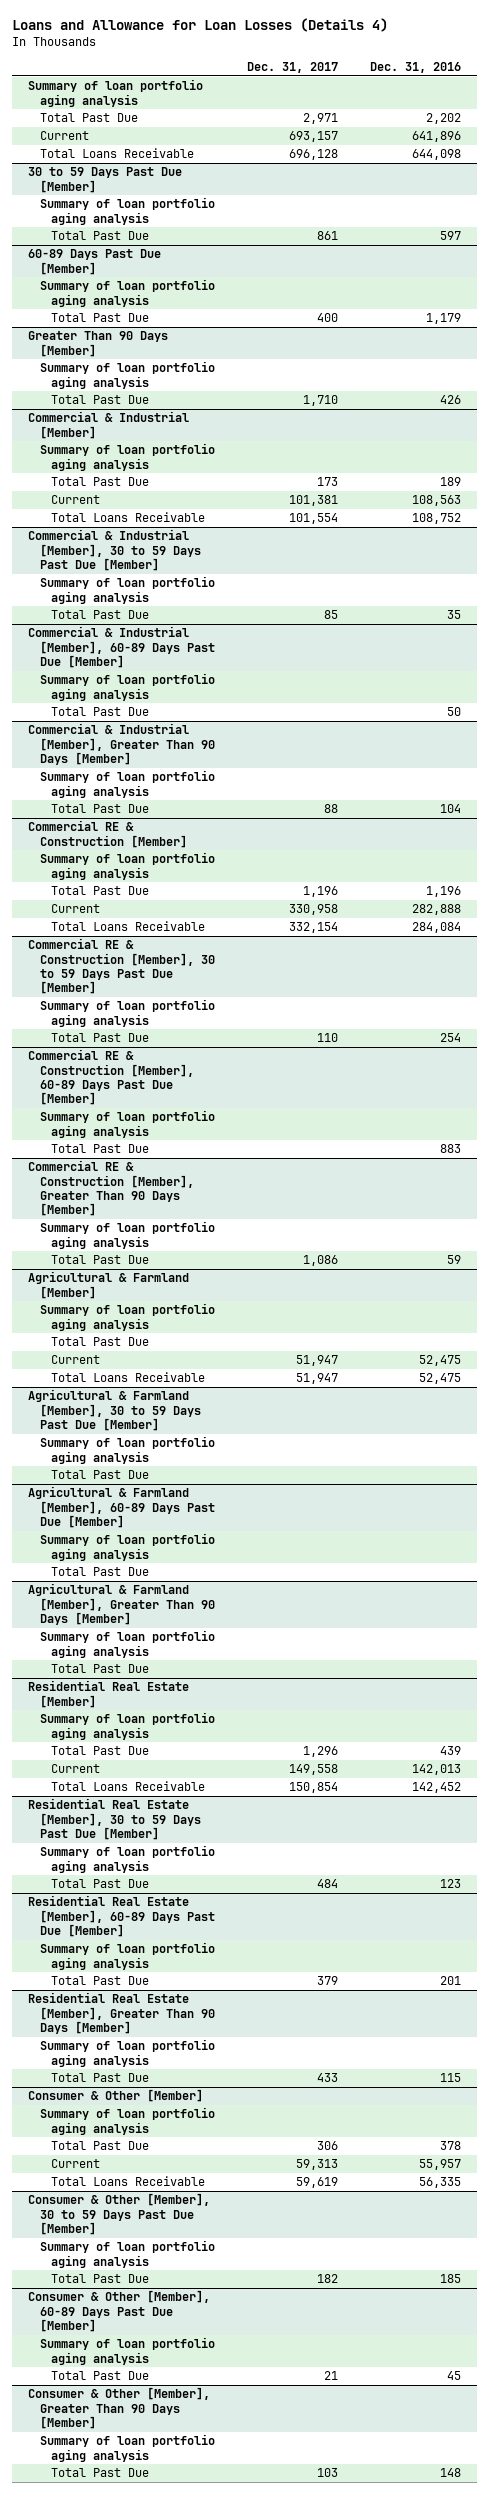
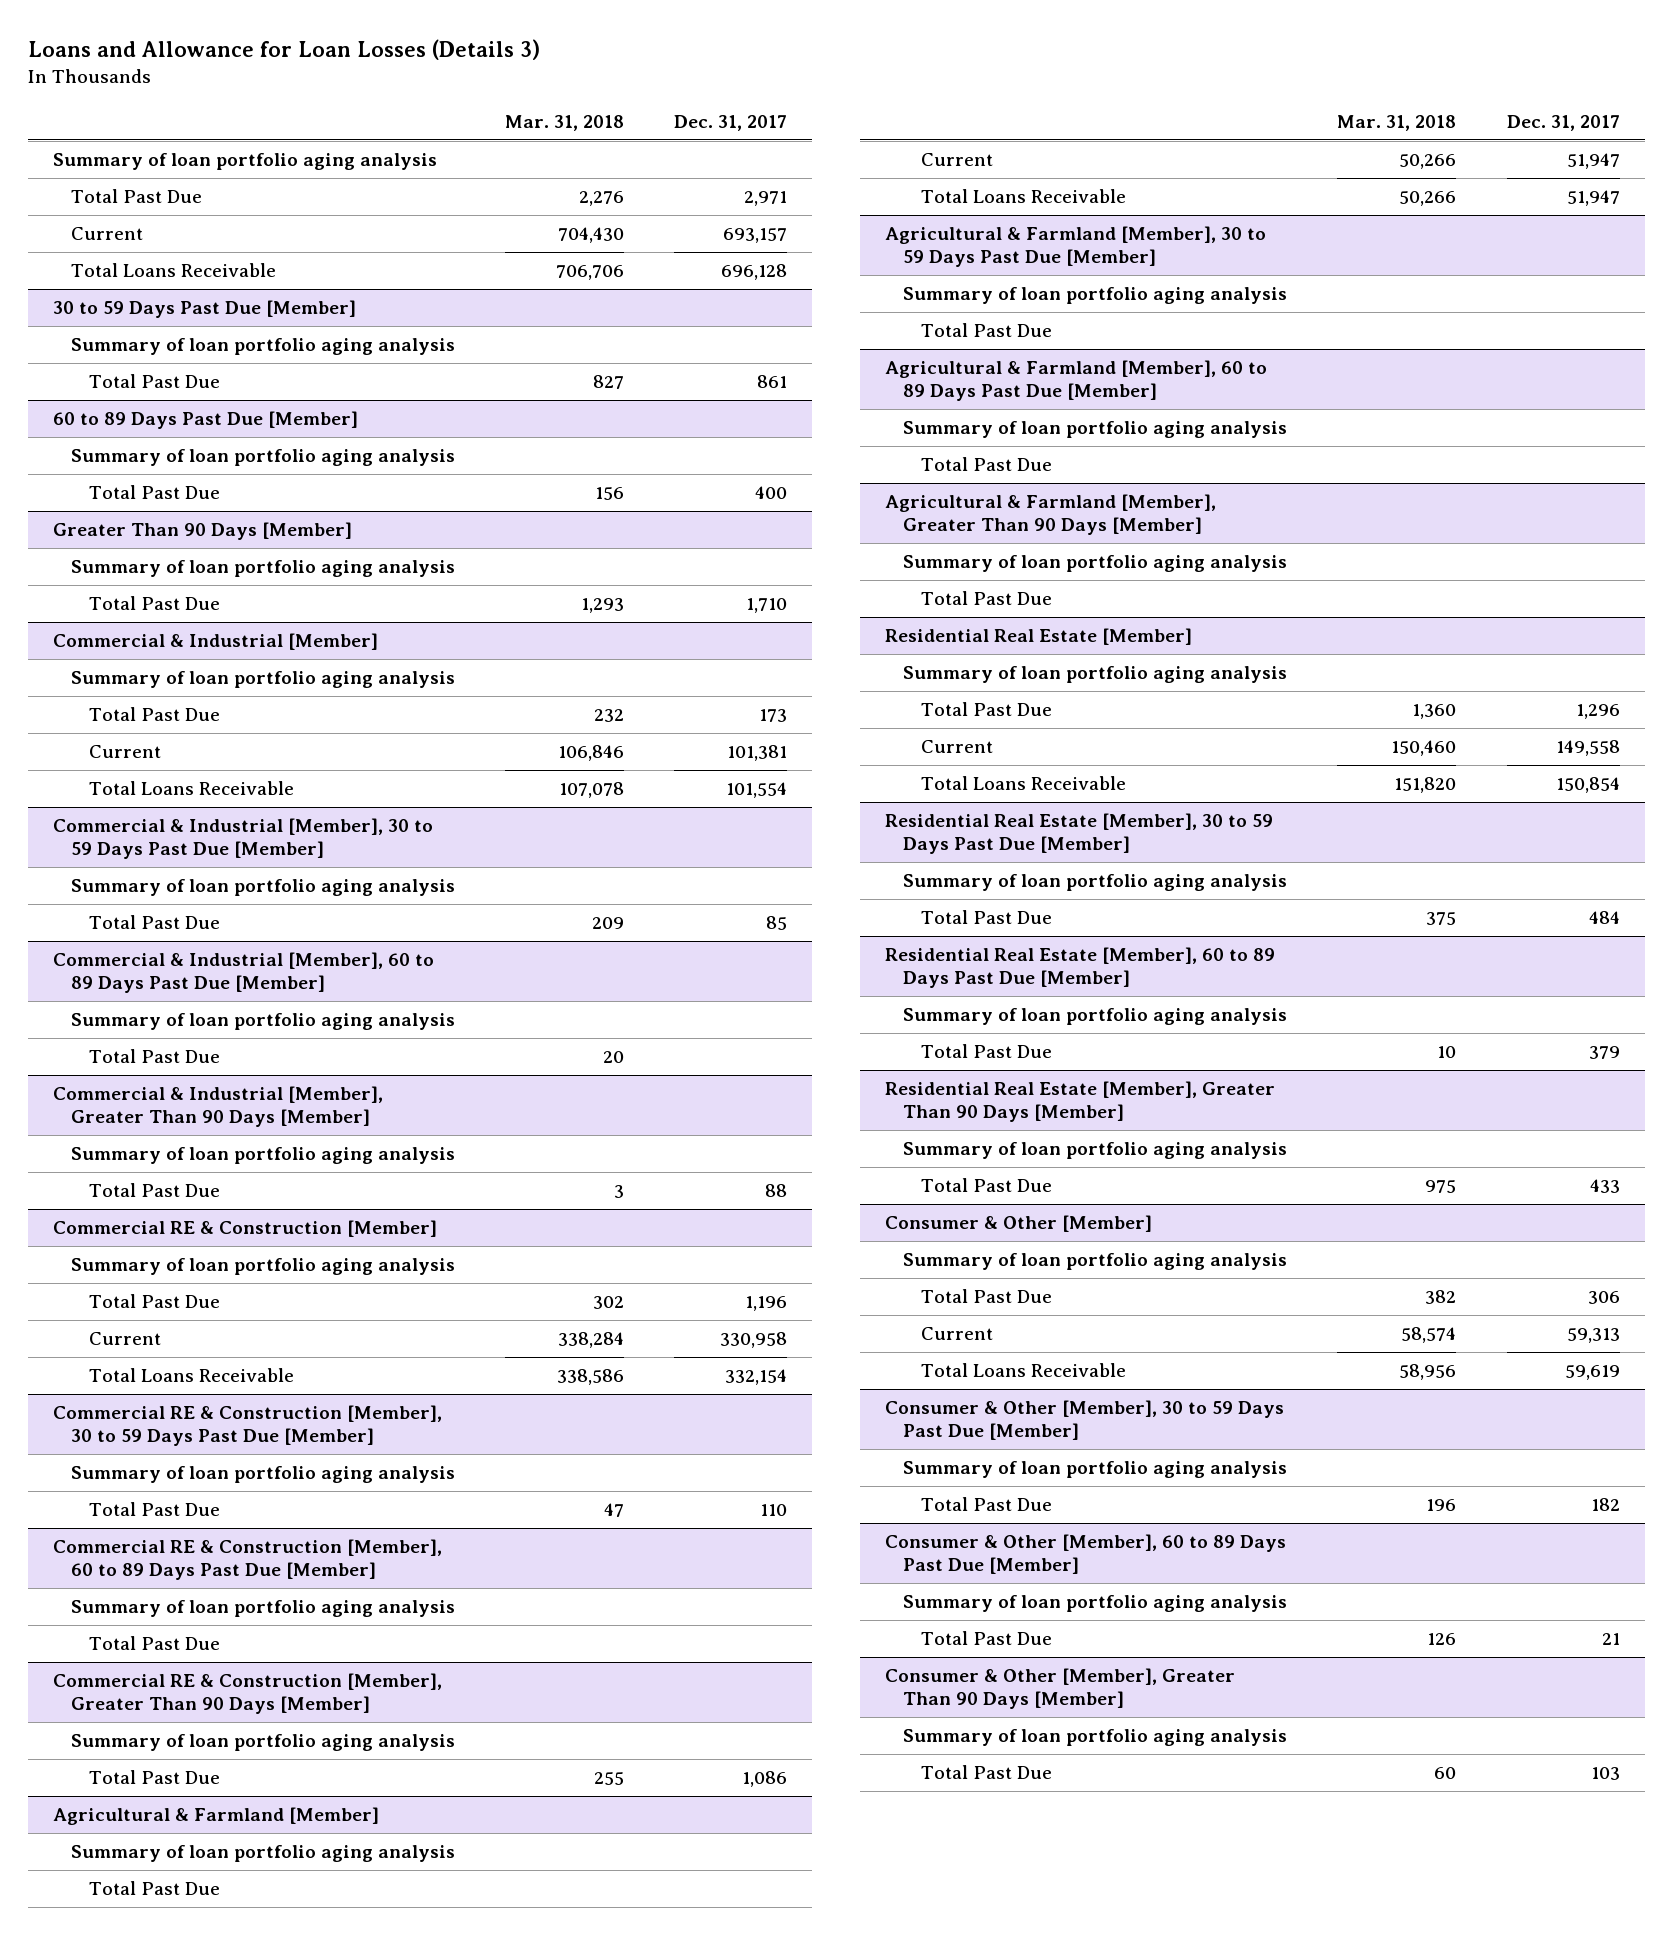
[12,18,389,33] Loans and Allowance for Loan Losses (Details 4) -> [27,39,540,61] Loans and Allowance for Loan Losses (Details 3)
[369,62,461,74] Dec. 31, 2016 -> none
none -> [504,114,624,131] Mar. 31, 2018
[28,249,162,275] 60-89 Days Past Due [Member] -> [52,411,358,430] 60 to 89 Days Past Due [Member]
[28,626,215,668] Commercial & Industrial [Member], 60-89 Days Past Due [Member] -> [52,952,434,994] Commercial & Industrial [Member], 60 to 89 Days Past Due [Member]
[28,1049,194,1106] Commercial RE & Construction [Member], 60-89 Days Past Due [Member] -> [52,1539,442,1581] Commercial RE & Construction [Member], 60 to 89 Days Past Due [Member]
[28,1486,215,1528] Agricultural & Farmland [Member], 60-89 Days Past Due [Member] -> [885,360,1268,402] Agricultural & Farmland [Member], 60 to 89 Days Past Due [Member]
[28,1895,215,1937] Residential Real Estate [Member], 60-89 Days Past Due [Member] -> [885,947,1276,989] Residential Real Estate [Member], 60 to 89 Days Past Due [Member]
[28,2290,211,2332] Consumer & Other [Member], 60-89 Days Past Due [Member] -> [885,1534,1287,1575] Consumer & Other [Member], 60 to 89 Days Past Due [Member]

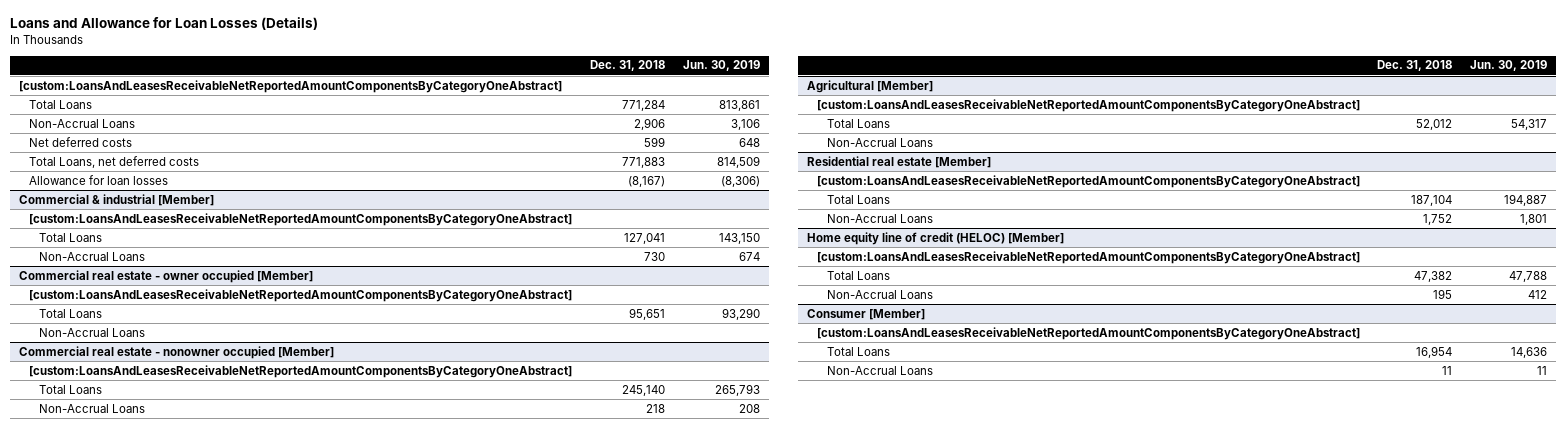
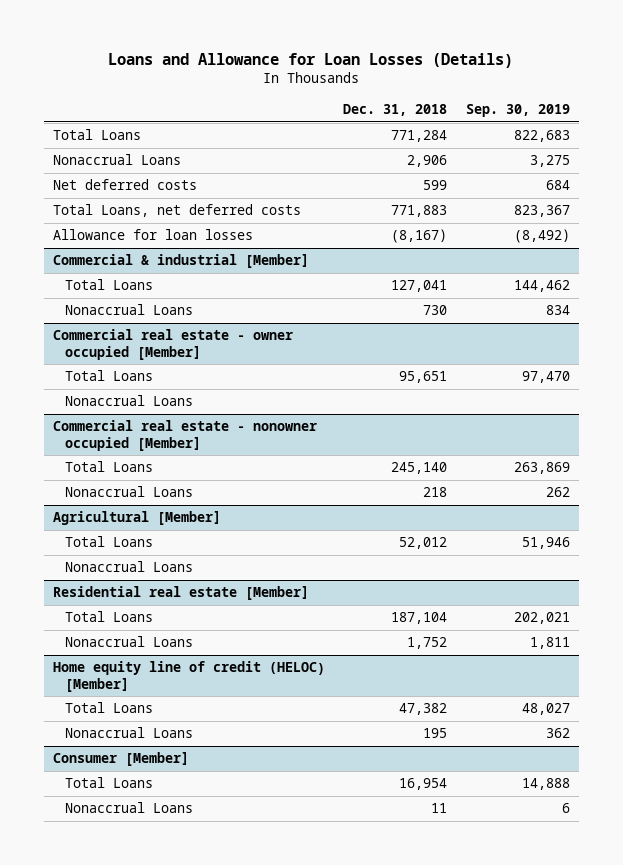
[682,60,760,72] Jun. 30, 2019 -> none
none -> [465,104,570,118] Sep. 30, 2019
[19,79,563,93] [custom:LoansAndLeasesReceivableNetReportedAmountComponentsByCategoryOneAbstract] -> none
[29,118,136,128] Non-Accrual Loans -> [53,154,182,166] Nonaccrual Loans
[29,212,573,226] [custom:LoansAndLeasesReceivableNetReportedAmountComponentsByCategoryOneAbstract] -> none
[39,251,146,261] Non-Accrual Loans -> [64,304,193,316] Nonaccrual Loans
[29,288,573,302] [custom:LoansAndLeasesReceivableNetReportedAmountComponentsByCategoryOneAbstract] -> none
[39,327,146,337] Non-Accrual Loans -> [64,395,193,407] Nonaccrual Loans
[29,364,573,378] [custom:LoansAndLeasesReceivableNetReportedAmountComponentsByCategoryOneAbstract] -> none
[39,403,146,413] Non-Accrual Loans -> [64,486,193,498] Nonaccrual Loans
[816,98,1360,112] [custom:LoansAndLeasesReceivableNetReportedAmountComponentsByCategoryOneAbstract] -> none
[826,137,933,147] Non-Accrual Loans -> [64,561,193,573] Nonaccrual Loans
[816,174,1360,188] [custom:LoansAndLeasesReceivableNetReportedAmountComponentsByCategoryOneAbstract] -> none
[826,213,933,223] Non-Accrual Loans -> [64,636,193,648] Nonaccrual Loans
[816,250,1360,264] [custom:LoansAndLeasesReceivableNetReportedAmountComponentsByCategoryOneAbstract] -> none
[826,289,933,299] Non-Accrual Loans -> [64,727,193,739] Nonaccrual Loans
[816,326,1360,340] [custom:LoansAndLeasesReceivableNetReportedAmountComponentsByCategoryOneAbstract] -> none
[826,365,933,375] Non-Accrual Loans -> [64,802,193,814] Nonaccrual Loans

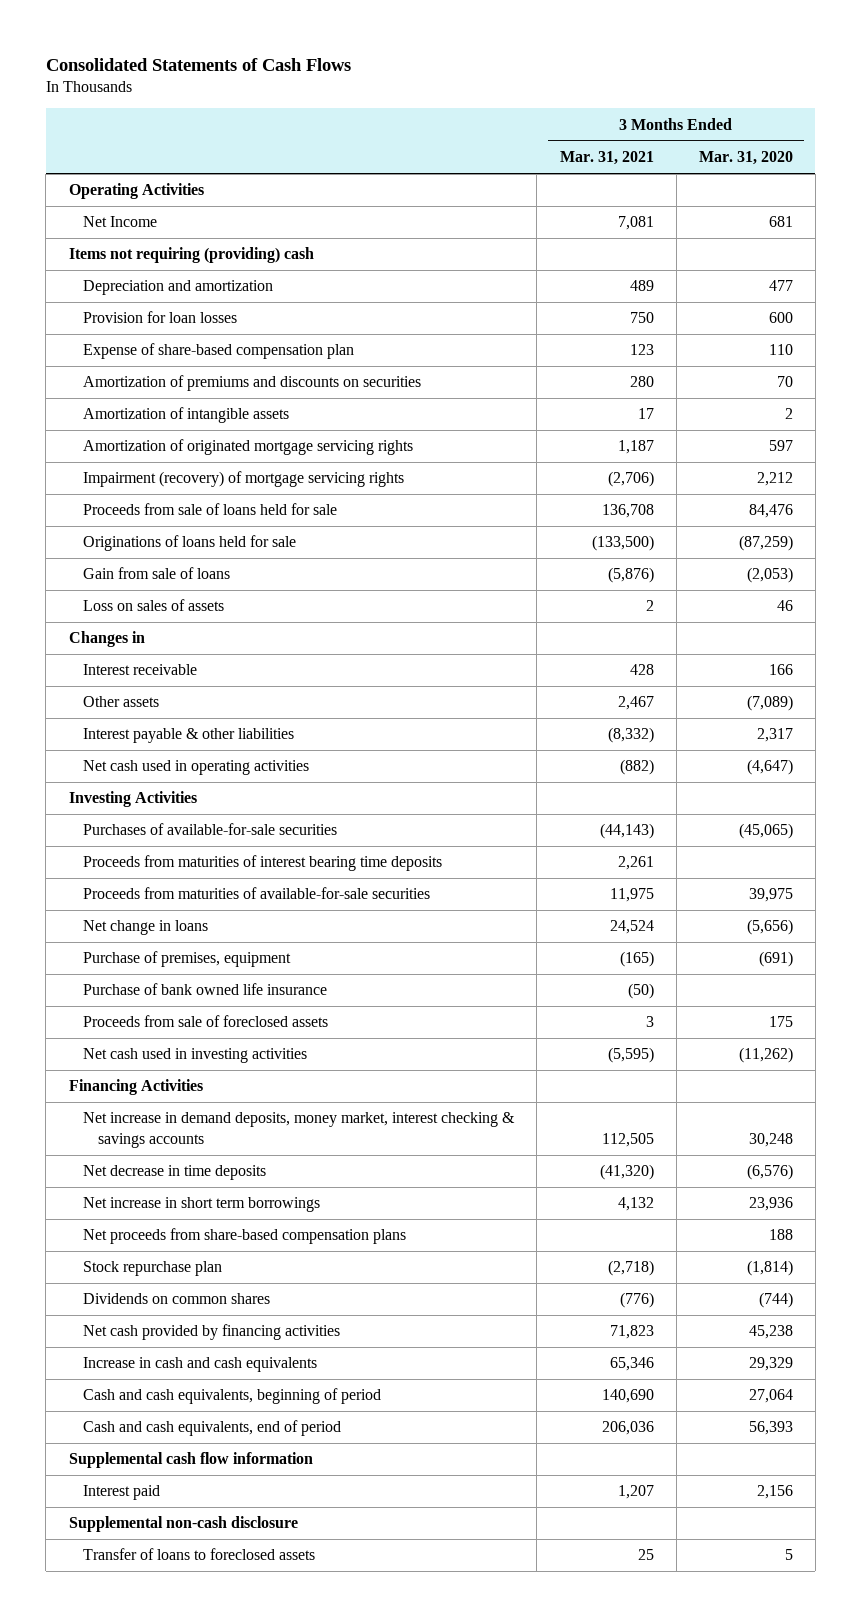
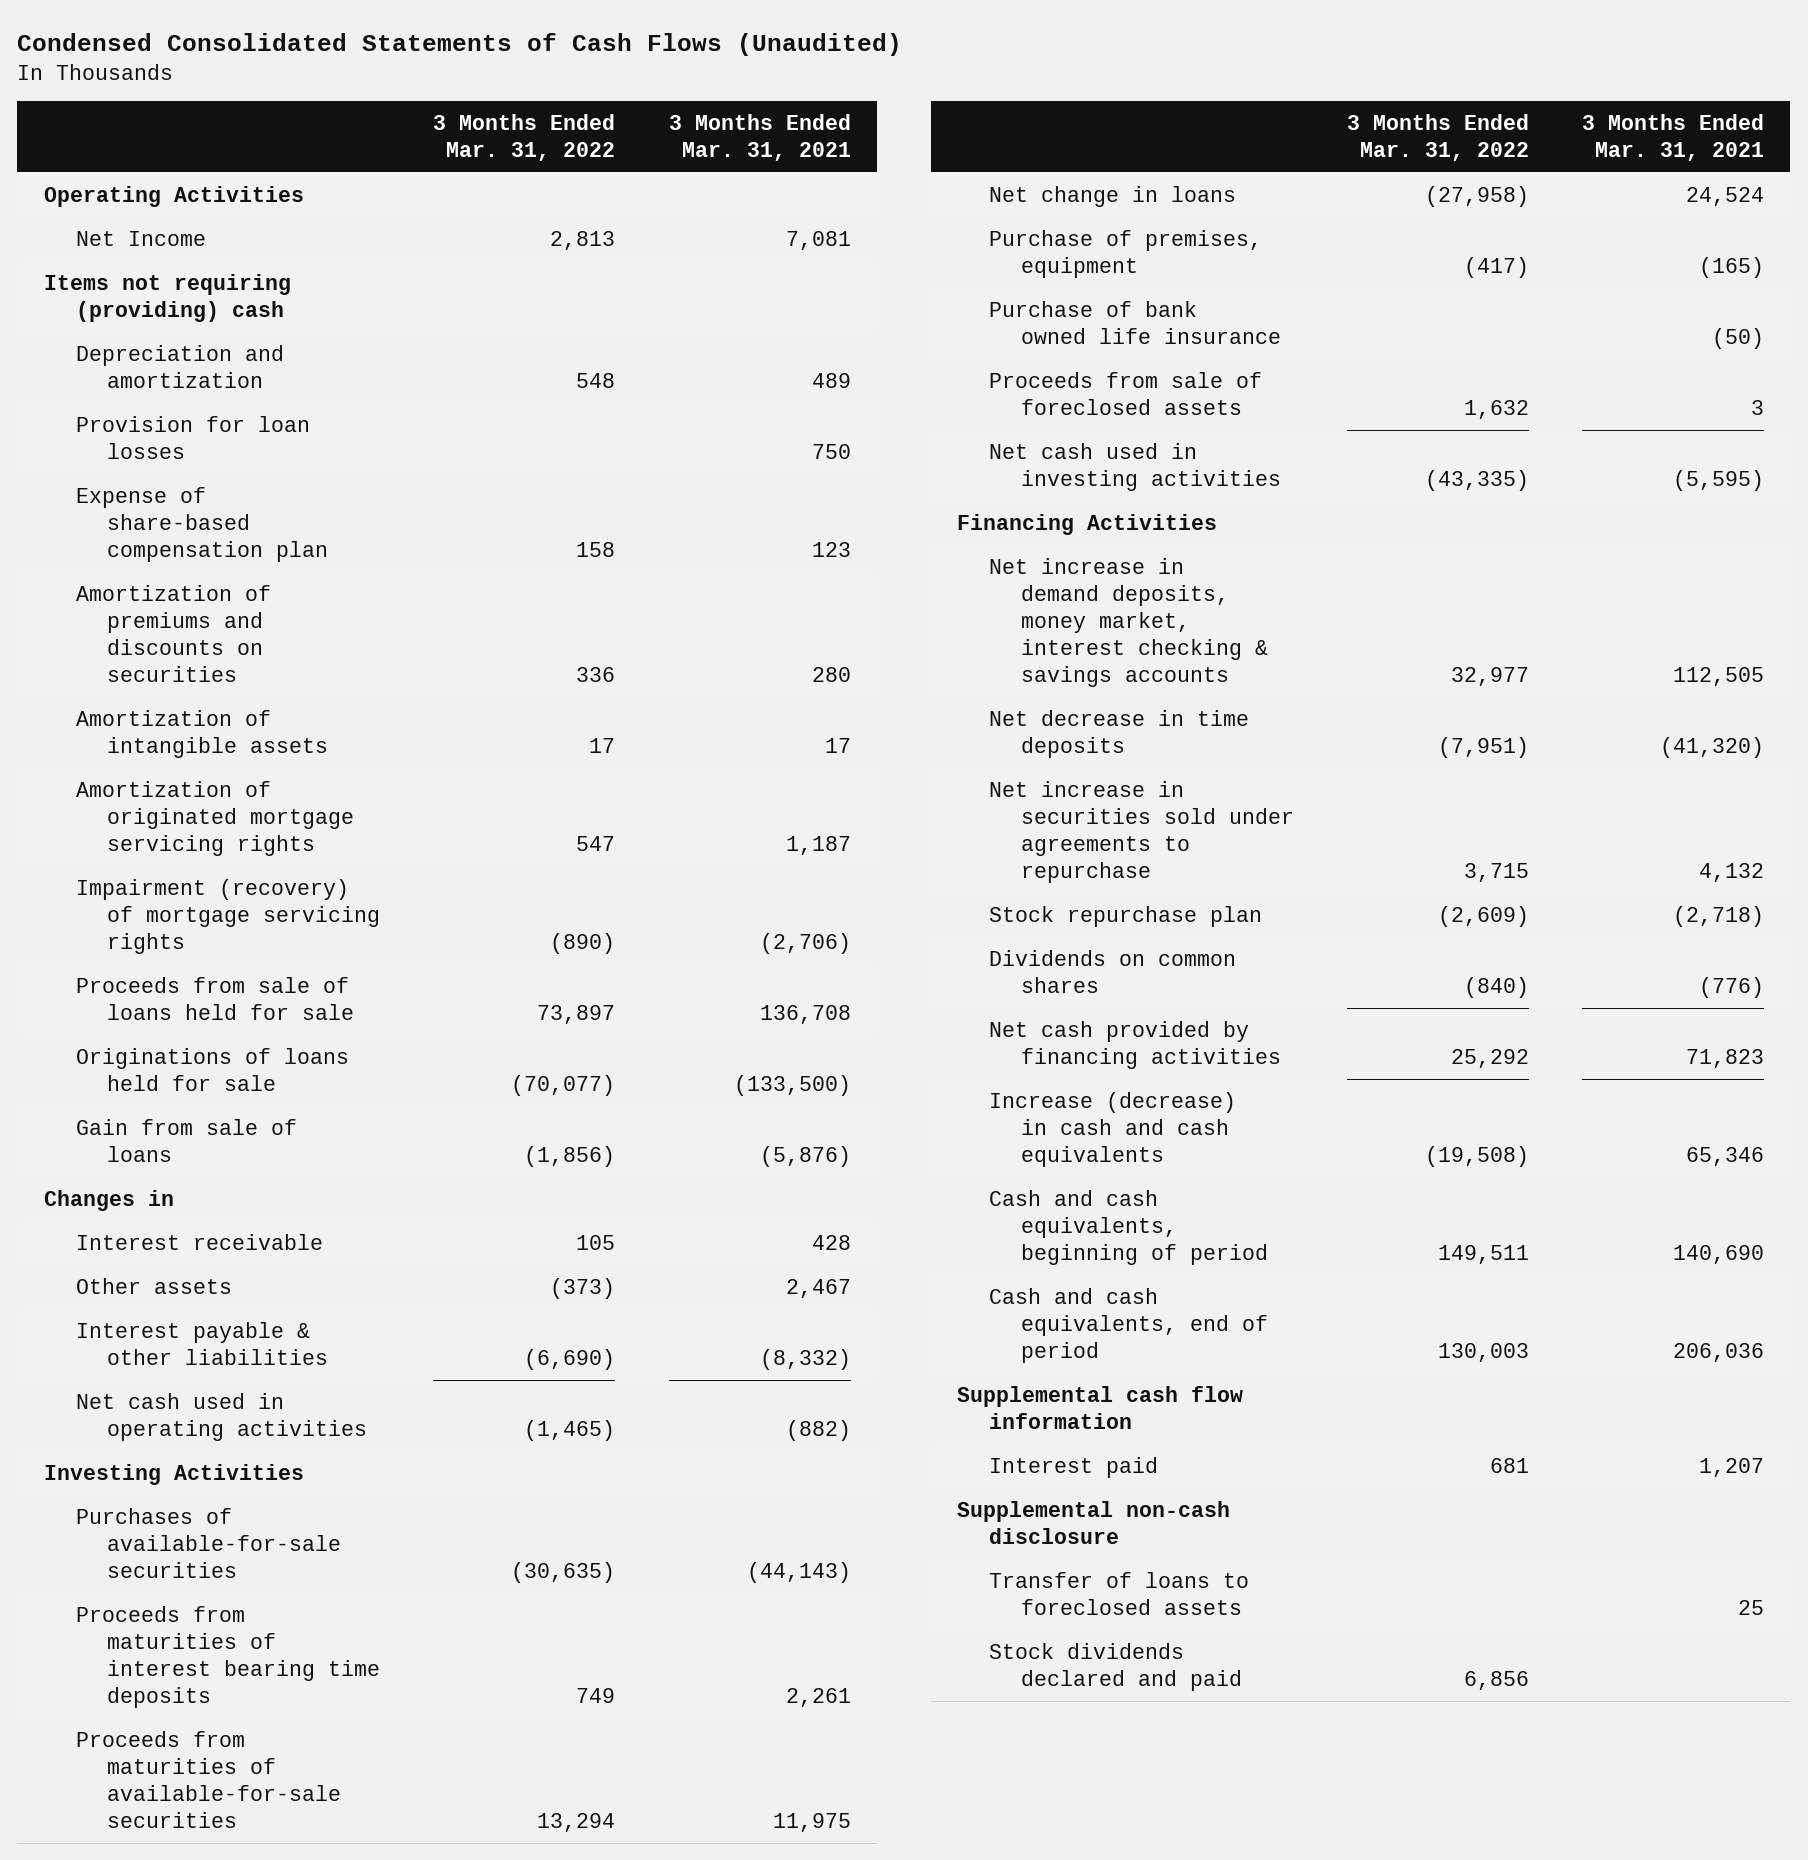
[45,57,351,71] Consolidated Statements of Cash Flows -> [17,32,903,56] Condensed Consolidated Statements of Cash Flows (Unaudited)
[698,151,793,166] Mar. 31, 2020 -> none
none -> [433,114,616,162] 3 Months Ended Mar. 31, 2022
[83,599,225,612] Loss on sales of assets -> none
[83,1228,407,1245] Net proceeds from share-based compensation plans -> none
[83,1197,321,1213] Net increase in short term borrowings -> [988,781,1294,884] Net increase in securities sold under agreements to repurchase
[83,1357,318,1373] Increase in cash and cash equivalents -> [988,1092,1236,1168] Increase (decrease) in cash and cash equivalents
none -> [988,1643,1242,1692] Stock dividends declared and paid

